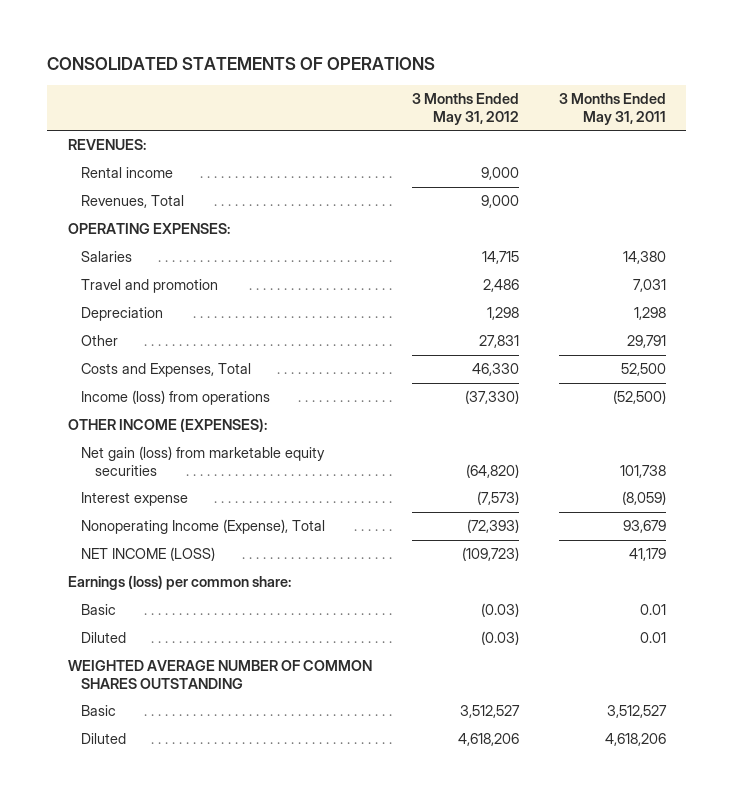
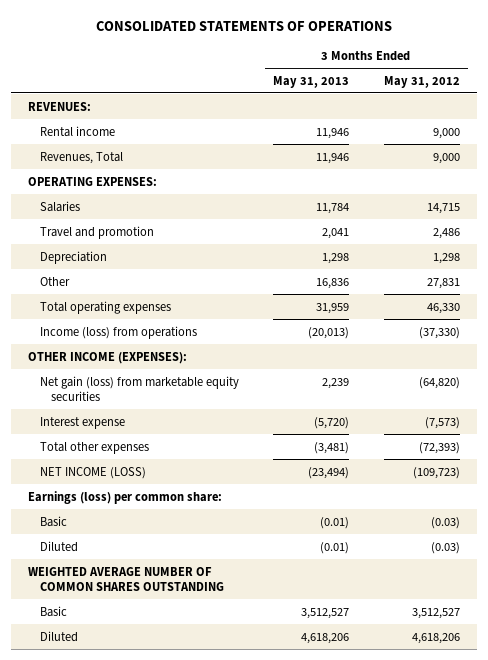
[559,92,667,125] 3 Months Ended May 31, 2011 -> none
none -> [273,75,350,88] May 31, 2013
[81,363,252,378] Costs and Expenses, Total -> [39,300,171,314] Total operating expenses
[81,519,326,535] Nonoperating Income (Expense), Total -> [39,441,149,454] Total other expenses

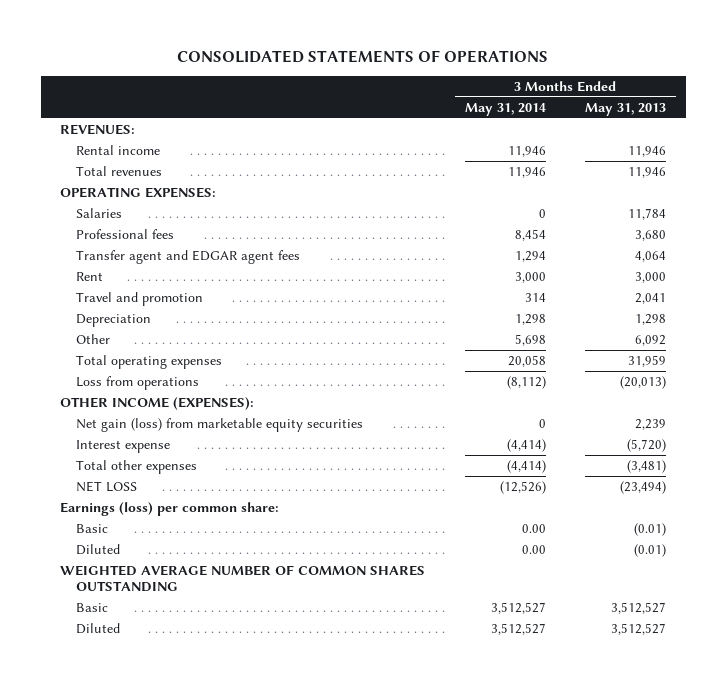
[383,75,460,88] May 31, 2012 -> none
none -> [464,102,546,116] May 31, 2014
[39,151,123,164] Revenues, Total -> [76,165,163,176] Total revenues
none -> [76,228,175,239] Professional fees
none -> [76,249,301,264] Transfer agent and EDGAR agent fees
none -> [76,271,104,281] Rent
[316,277,350,289] 16,836 -> [635,334,667,346] 6,092
[39,325,197,339] Income (loss) from operations -> [76,375,200,390] Loss from operations
[39,466,146,479] NET INCOME (LOSS) -> [76,480,138,492] NET LOSS
[301,632,350,644] 4,618,206 -> [611,622,667,635] 3,512,527

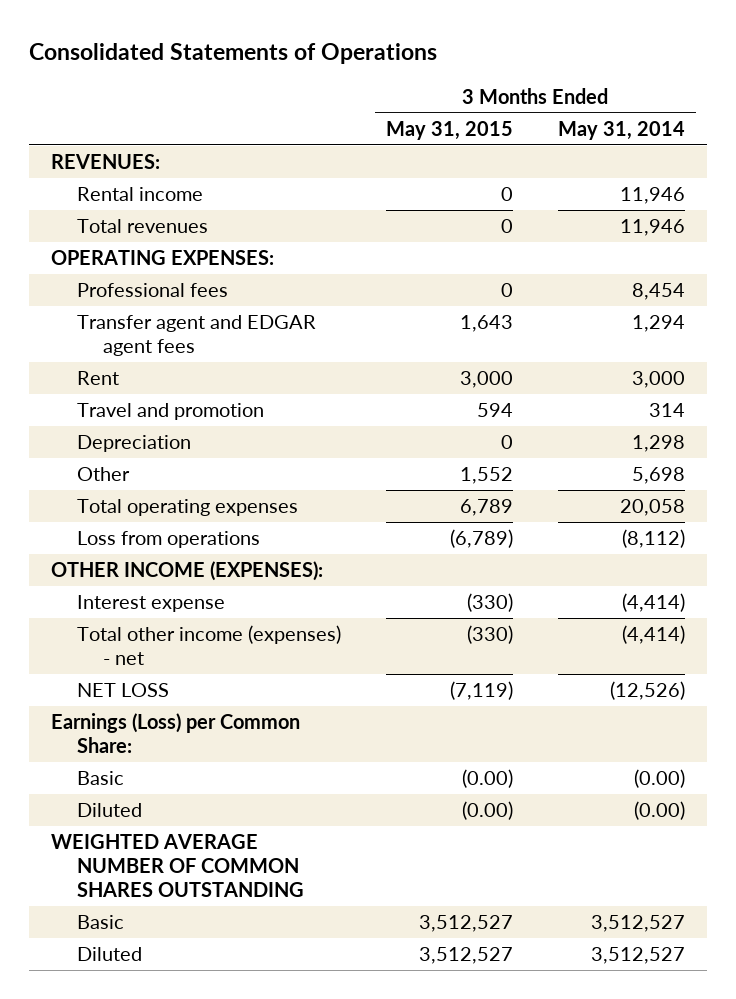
[177,50,549,64] CONSOLIDATED STATEMENTS OF OPERATIONS -> [29,43,438,65] Consolidated Statements of Operations
[585,102,667,116] May 31, 2013 -> none
none -> [385,120,513,140] May 31, 2015
[76,207,123,218] Salaries -> none
[76,417,364,432] Net gain (loss) from marketable equity securities -> none
[76,459,198,474] Total other expenses -> [77,625,342,665] Total other income (expenses) - net
[60,501,280,516] Earnings (loss) per common share: -> [51,713,301,753] Earnings (Loss) per Common Share:
[521,523,546,533] 0.00 -> [633,769,685,789] (0.00)
[521,544,546,554] 0.00 -> [633,801,685,821] (0.00)

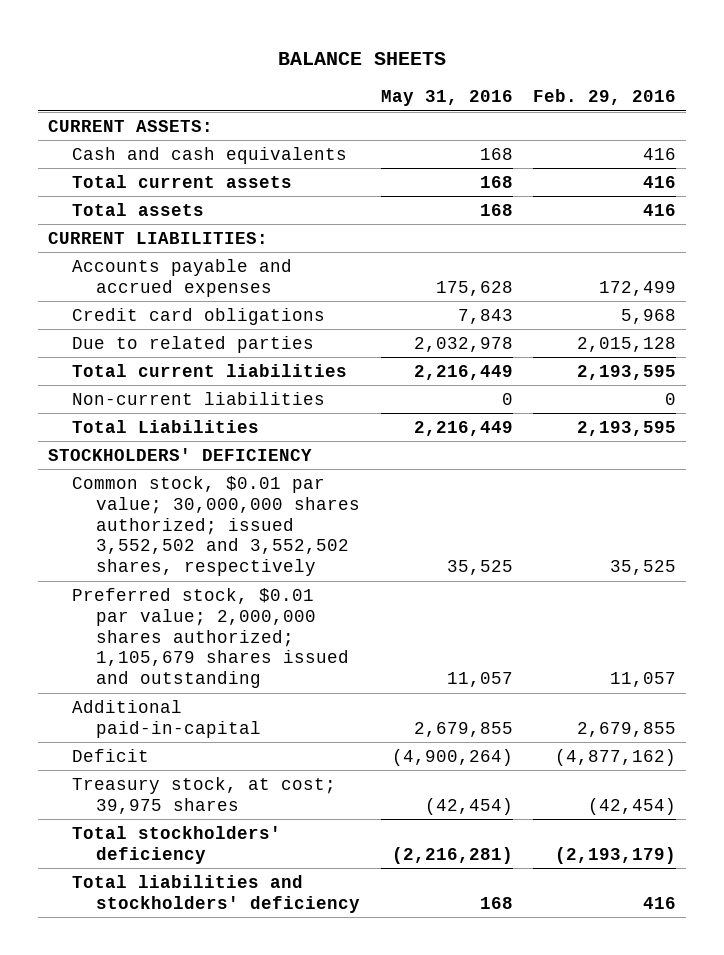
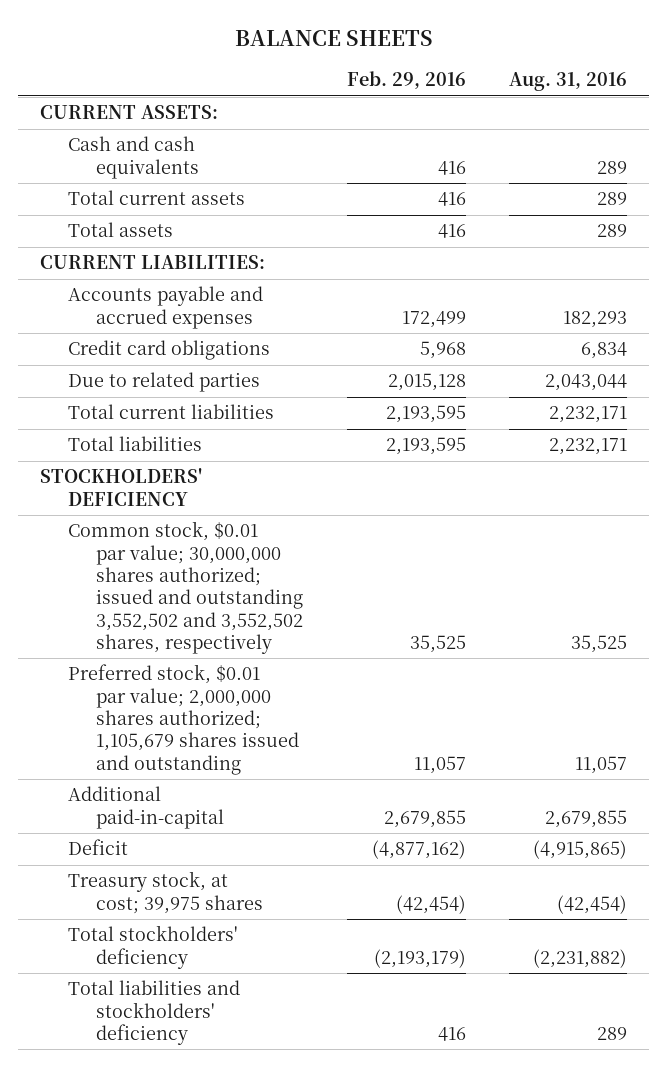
[380,90,513,107] May 31, 2016 -> none
none -> [509,72,628,92] Aug. 31, 2016
[72,391,326,405] Non-current liabilities -> none
[72,419,260,433] Total Liabilities -> [67,436,202,452] Total liabilities
[72,475,361,577] Common stock, $0.01 par value; 30,000,000 shares authorized; issued 3,552,502 and 3,552,502 shares, respectively -> [67,521,303,654] Common stock, $0.01 par value; 30,000,000 shares authorized; issued and outstanding 3,552,502 and 3,552,502 shares, respectively

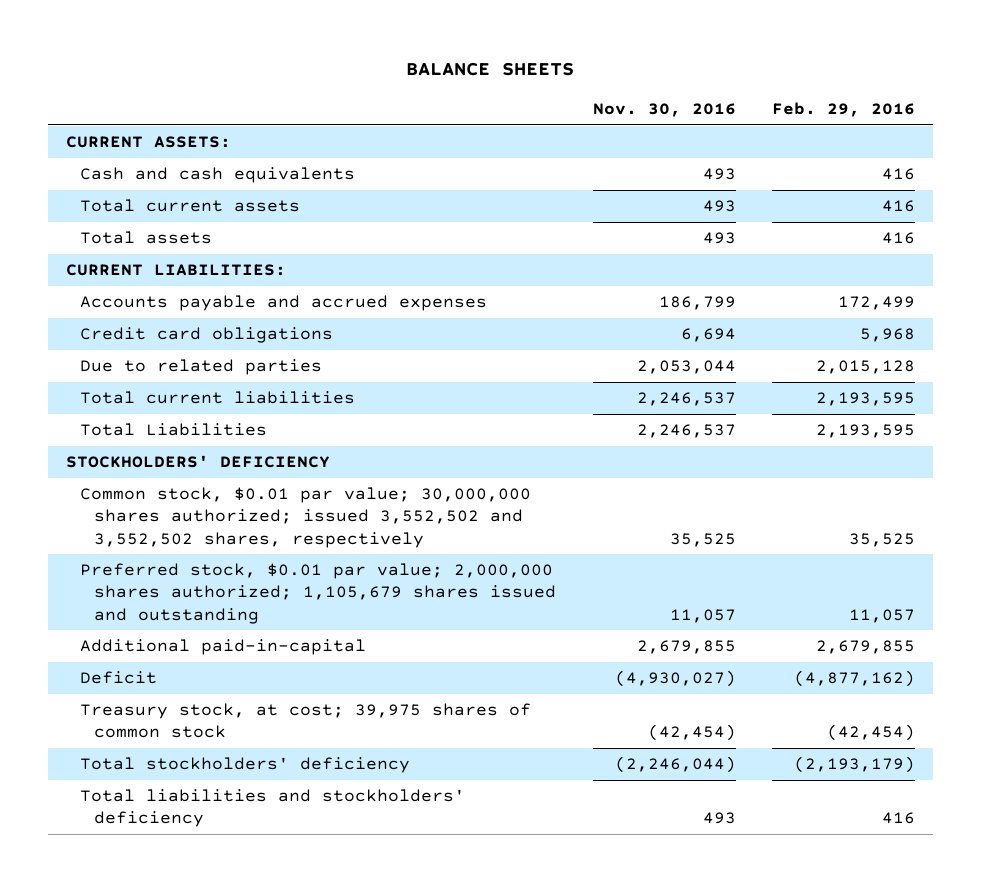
[509,72,628,92] Aug. 31, 2016 -> none
none -> [592,103,736,118] Nov. 30, 2016
[67,436,202,452] Total liabilities -> [80,423,268,437] Total Liabilities
[67,521,303,654] Common stock, $0.01 par value; 30,000,000 shares authorized; issued and outstanding 3,552,502 and 3,552,502 shares, respectively -> [80,487,532,548] Common stock, $0.01 par value; 30,000,000 shares authorized; issued 3,552,502 and 3,552,502 shares, respectively
[67,871,263,914] Treasury stock, at cost; 39,975 shares -> [80,703,532,739] Treasury stock, at cost; 39,975 shares of common stock

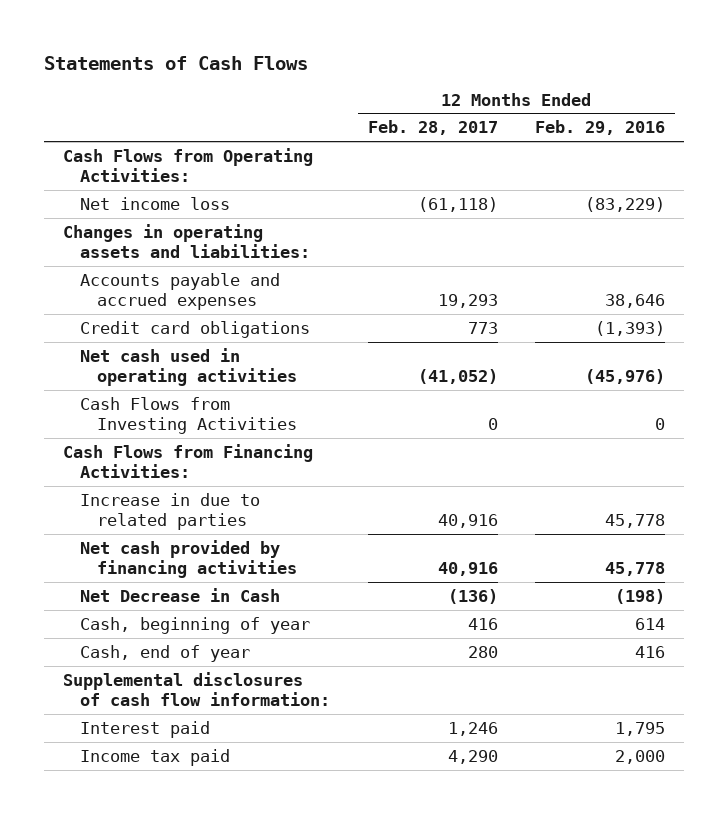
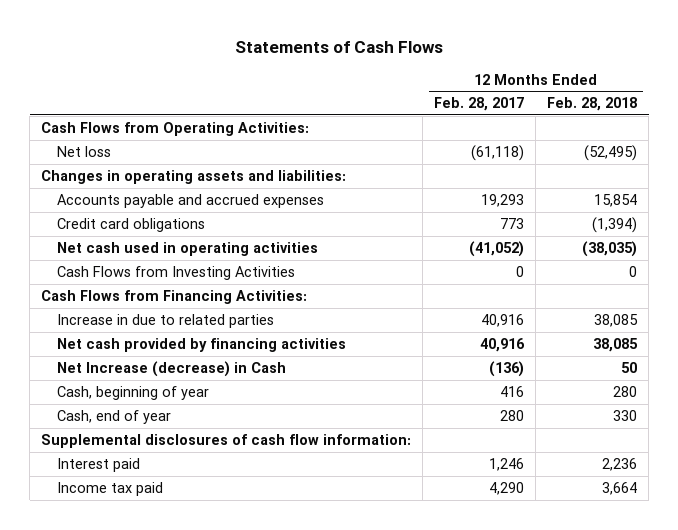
[535,120,666,136] Feb. 29, 2016 -> none
none -> [547,97,638,112] Feb. 28, 2018
[80,196,231,210] Net income loss -> [57,146,112,158] Net loss
[80,587,281,602] Net Decrease in Cash -> [57,361,287,378] Net Increase (decrease) in Cash

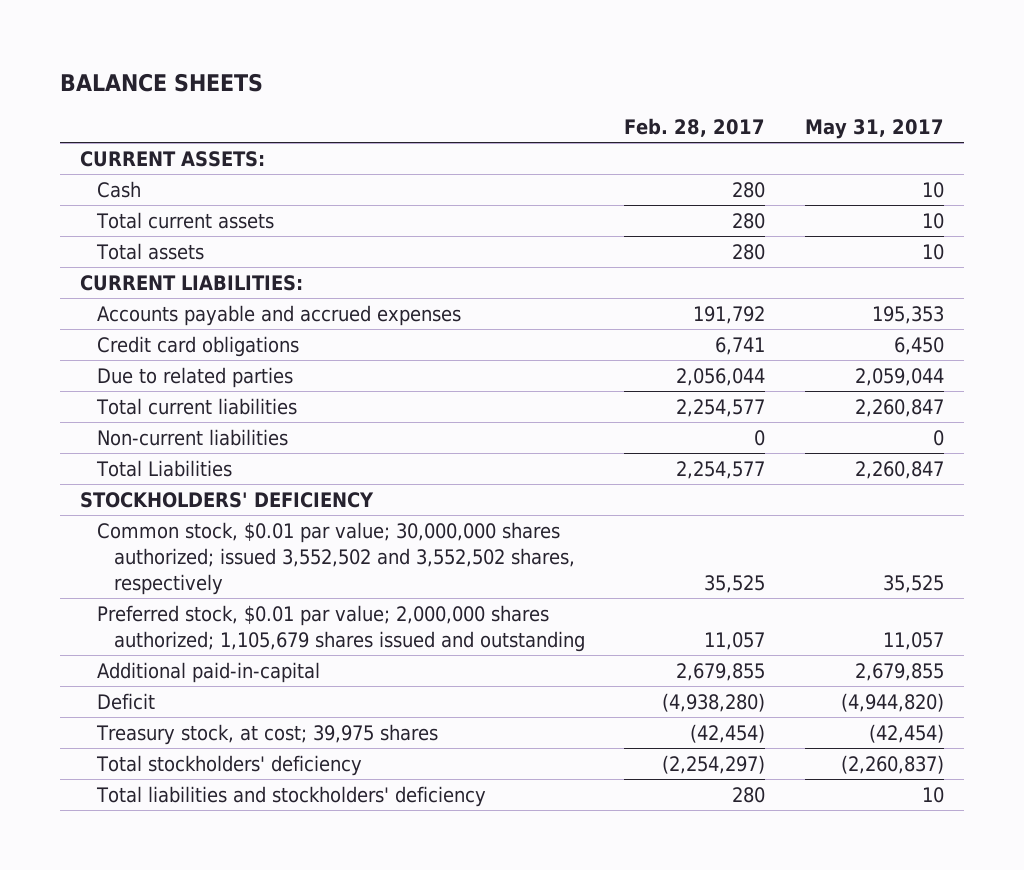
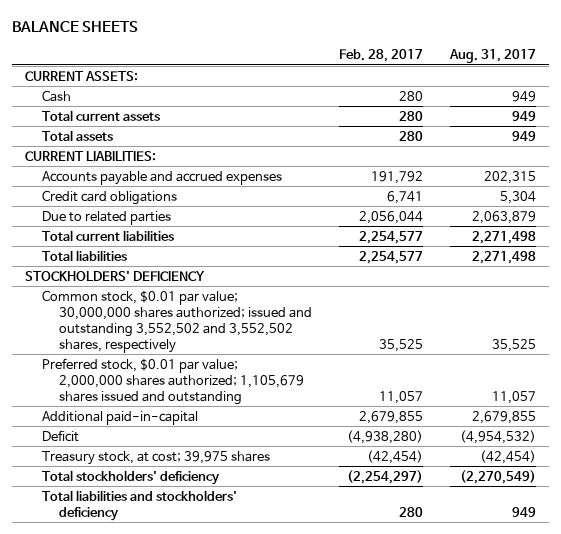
[804,118,944,139] May 31, 2017 -> none
none -> [448,49,536,64] Aug. 31, 2017
[96,428,288,446] Non-current liabilities -> none
[95,459,232,477] Total Liabilities -> [42,249,128,261] Total liabilities
[96,521,575,595] Common stock, $0.01 par value; 30,000,000 shares authorized; issued 3,552,502 and 3,552,502 shares, respectively -> [42,289,313,353] Common stock, $0.01 par value; 30,000,000 shares authorized; issued and outstanding 3,552,502 and 3,552,502 shares, respectively

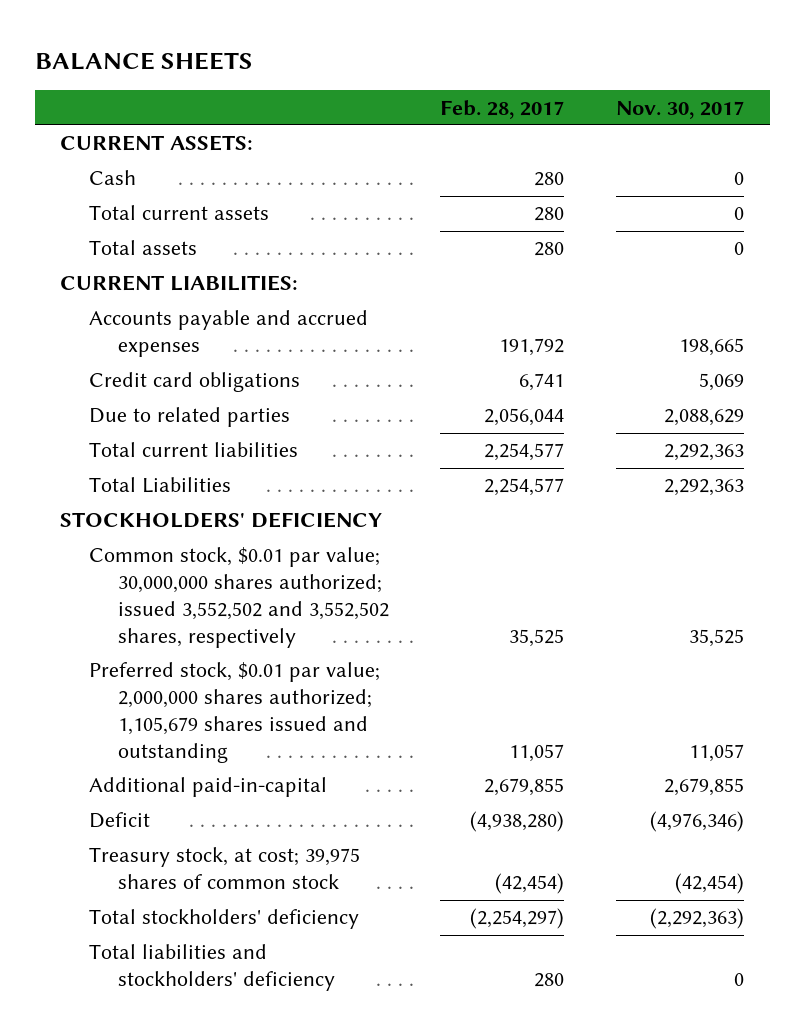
[448,49,536,64] Aug. 31, 2017 -> none
none -> [615,100,744,119] Nov. 30, 2017
[42,249,128,261] Total liabilities -> [89,477,232,494] Total Liabilities
[42,289,313,353] Common stock, $0.01 par value; 30,000,000 shares authorized; issued and outstanding 3,552,502 and 3,552,502 shares, respectively -> [89,547,389,649] Common stock, $0.01 par value; 30,000,000 shares authorized; issued 3,552,502 and 3,552,502 shares, respectively
[42,450,271,465] Treasury stock, at cost; 39,975 shares -> [89,847,361,890] Treasury stock, at cost; 39,975 shares of common stock

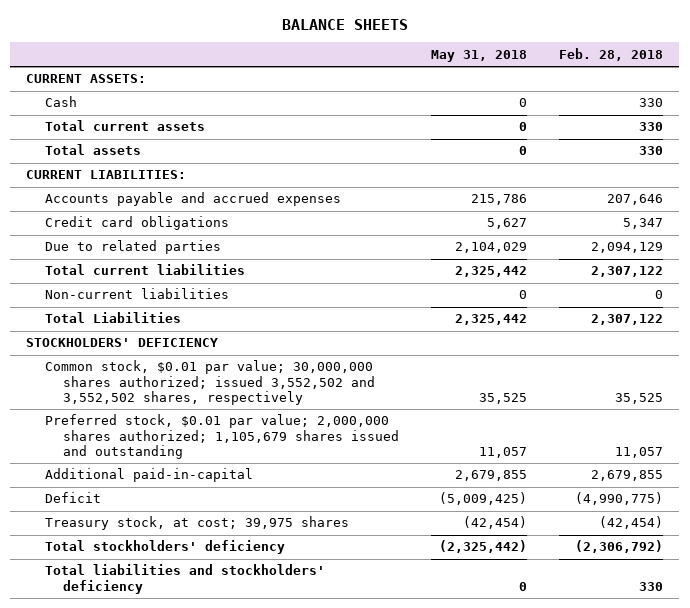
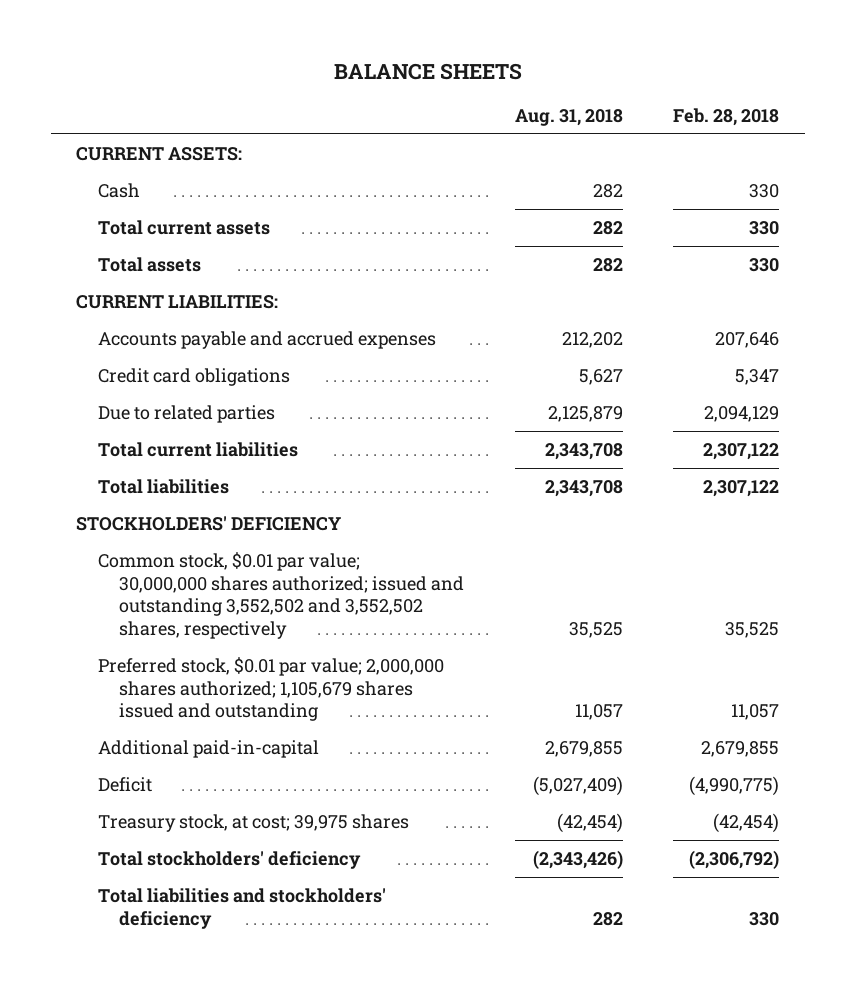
[431,49,528,62] May 31, 2018 -> none
none -> [514,109,623,127] Aug. 31, 2018
[44,288,229,300] Non-current liabilities -> none
[44,312,181,324] Total Liabilities -> [97,478,229,494] Total liabilities
[44,360,376,405] Common stock, $0.01 par value; 30,000,000 shares authorized; issued 3,552,502 and 3,552,502 shares, respectively -> [97,551,464,640] Common stock, $0.01 par value; 30,000,000 shares authorized; issued and outstanding 3,552,502 and 3,552,502 shares, respectively

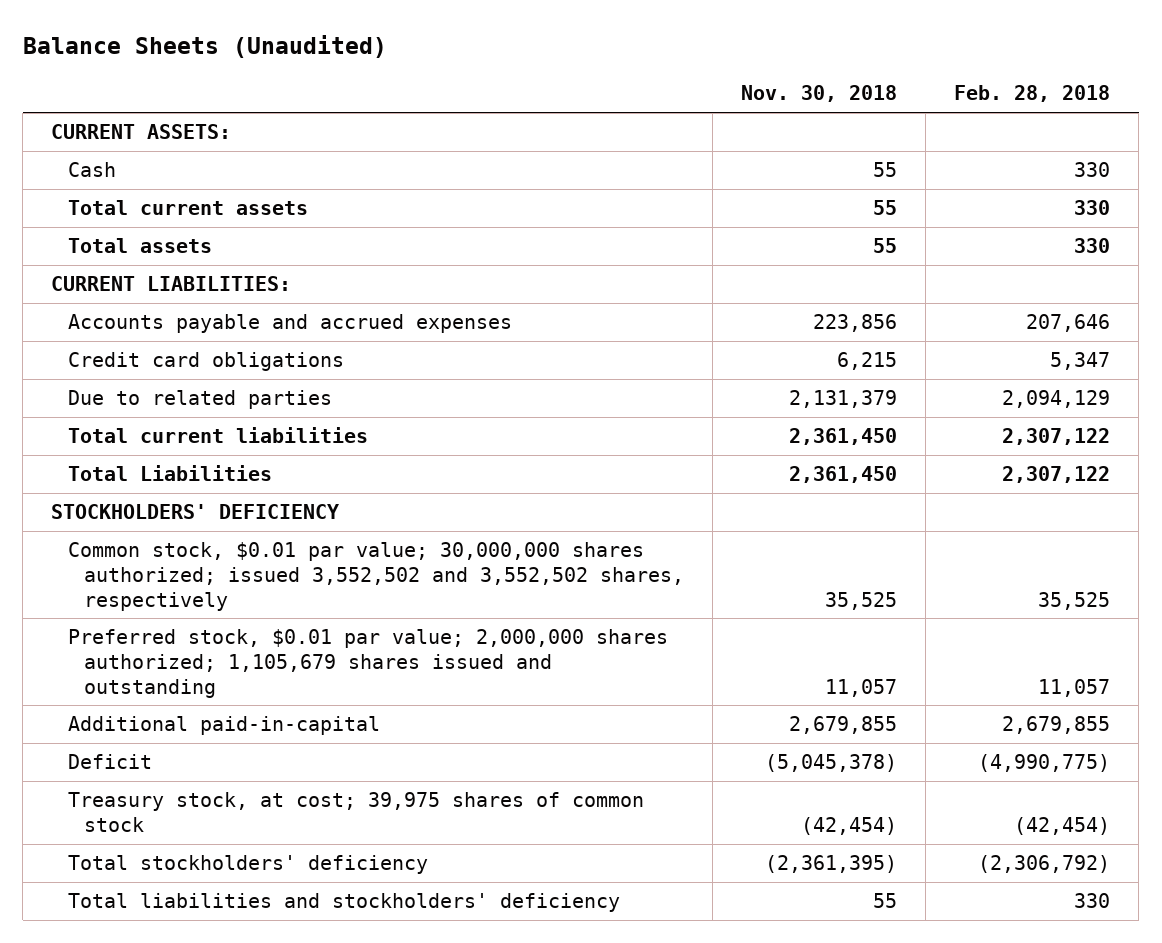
[333,63,522,81] BALANCE SHEETS -> [22,34,387,58] Balance Sheets (Unaudited)
[514,109,623,127] Aug. 31, 2018 -> none
none -> [741,85,898,103] Nov. 30, 2018
[97,478,229,494] Total liabilities -> [67,465,272,482] Total Liabilities
[97,551,464,640] Common stock, $0.01 par value; 30,000,000 shares authorized; issued and outstanding 3,552,502 and 3,552,502 shares, respectively -> [67,542,684,611] Common stock, $0.01 par value; 30,000,000 shares authorized; issued 3,552,502 and 3,552,502 shares, respectively
[97,813,409,832] Treasury stock, at cost; 39,975 shares -> [67,792,644,833] Treasury stock, at cost; 39,975 shares of common stock

